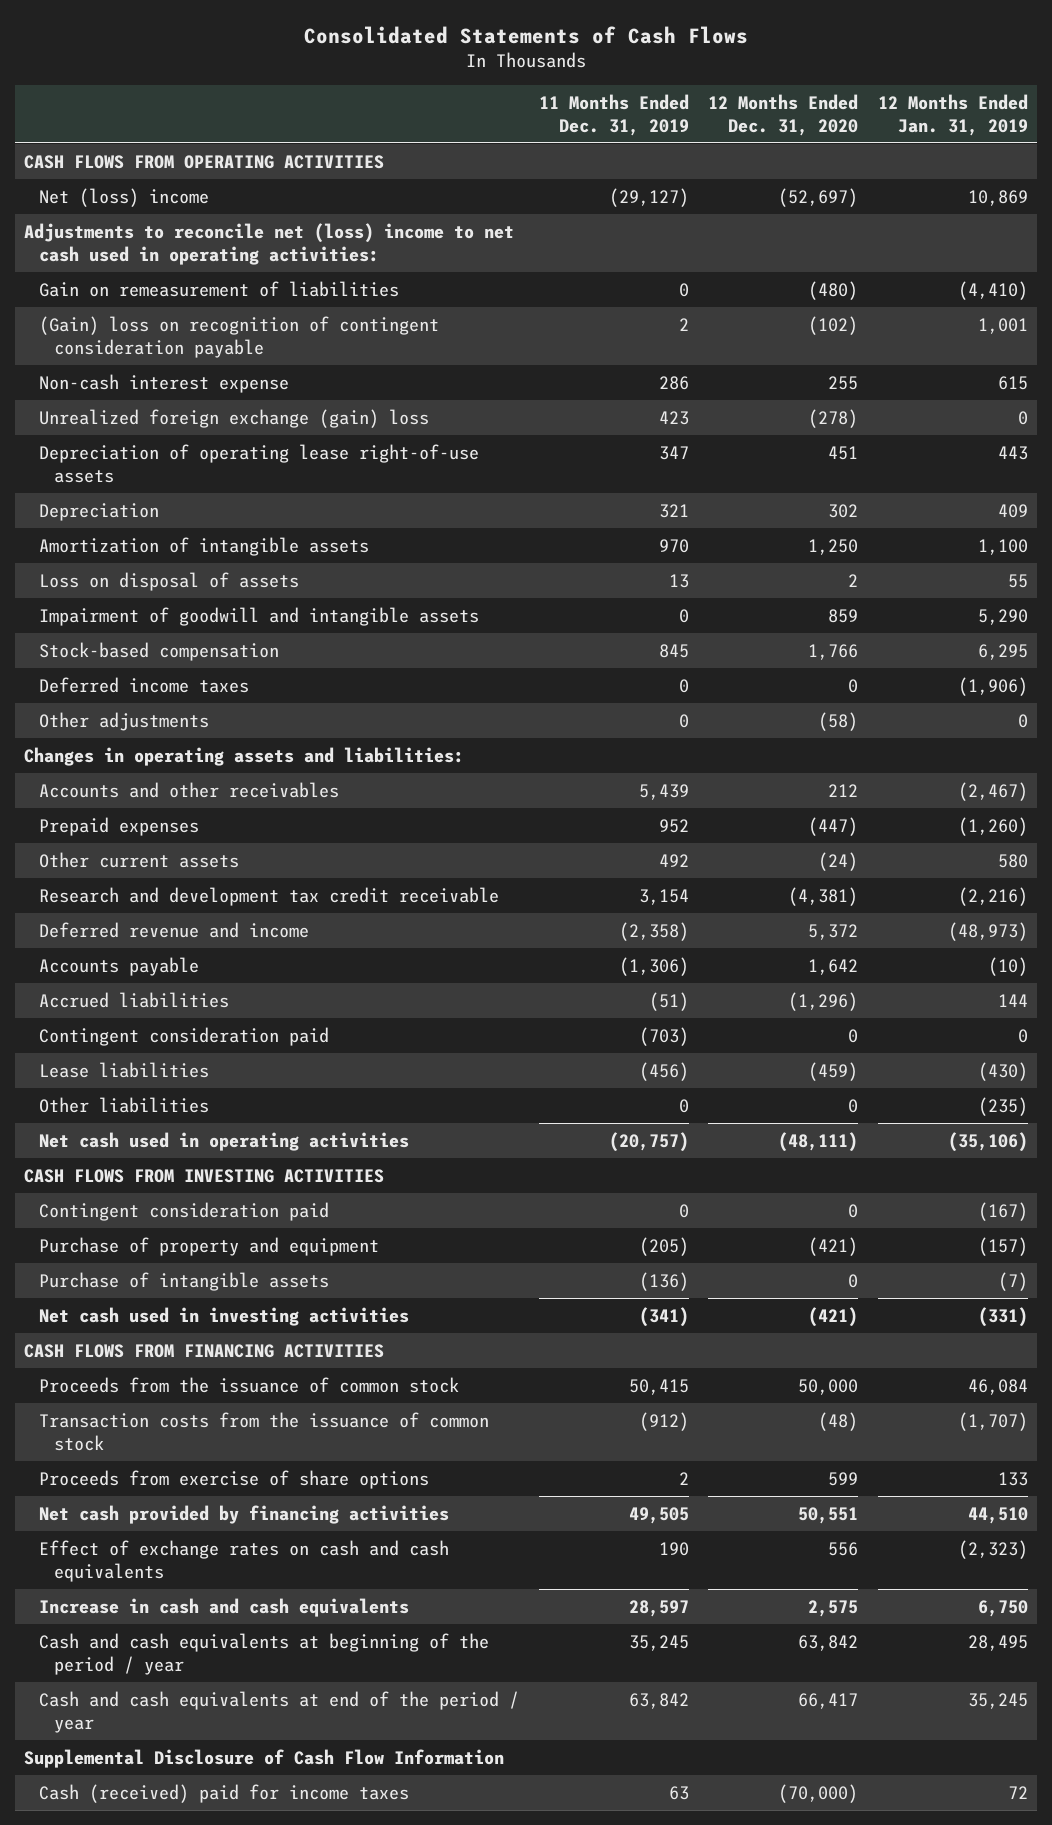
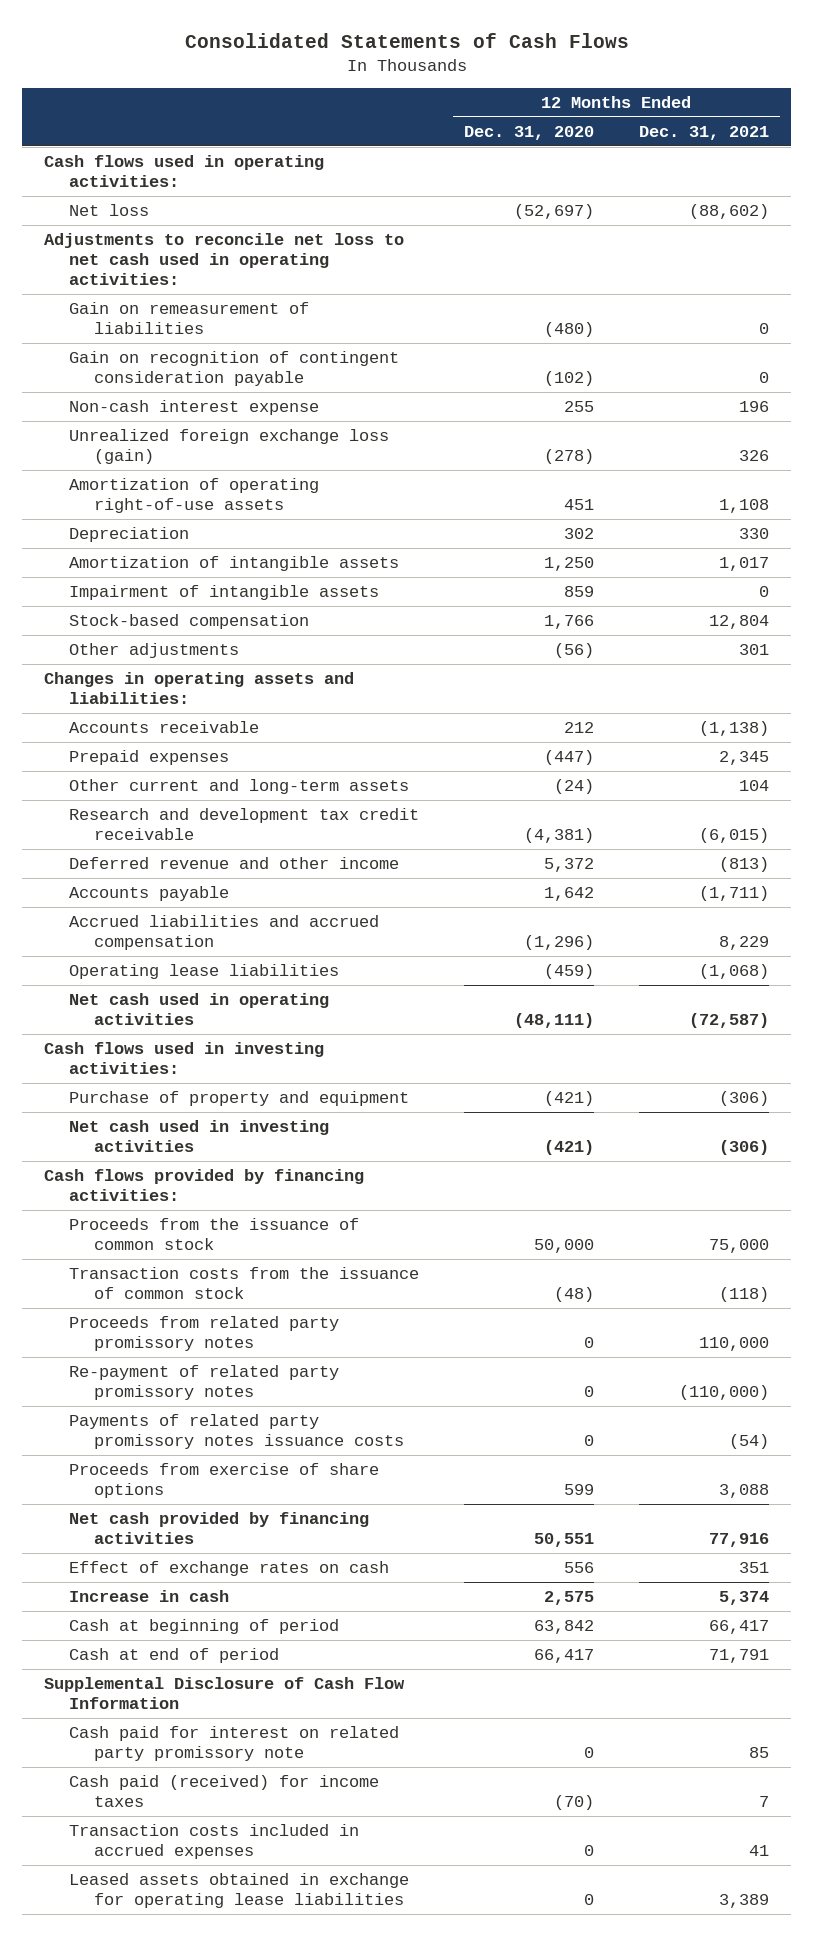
[538,93,689,136] 11 Months Ended Dec. 31, 2019 -> none
[877,93,1028,136] 12 Months Ended Jan. 31, 2019 -> none
none -> [638,125,769,140] Dec. 31, 2021
[24,154,385,169] CASH FLOWS FROM OPERATING ACTIVITIES -> [44,155,325,187] Cash flows used in operating activities:
[39,187,210,207] Net (loss) income -> [69,204,150,217] Net loss
[24,222,515,265] Adjustments to reconcile net (loss) income to net cash used in operating activities: -> [44,233,405,285] Adjustments to reconcile net loss to net cash used in operating activities:
[39,315,440,358] (Gain) loss on recognition of contingent consideration payable -> [69,351,400,386] Gain on recognition of contingent consideration payable
[39,408,430,428] Unrealized foreign exchange (gain) loss -> [69,429,390,464] Unrealized foreign exchange loss (gain)
[39,443,480,483] Depreciation of operating lease right-of-use assets -> [69,478,320,513] Amortization of operating right-of-use assets
[39,571,300,591] Loss on disposal of assets -> none
[39,606,480,626] Impairment of goodwill and intangible assets -> [69,585,380,601] Impairment of intangible assets
[39,676,250,693] Deferred income taxes -> none
[818,711,859,731] (58) -> [554,643,595,659] (56)
[39,781,340,798] Accounts and other receivables -> [69,721,260,734] Accounts receivable
[39,851,240,868] Other current assets -> [69,779,410,795] Other current and long-term assets
[39,921,310,938] Deferred revenue and income -> [69,857,400,870] Deferred revenue and other income
[39,1026,330,1046] Contingent consideration paid -> none
[39,1096,210,1113] Other liabilities -> none
[39,991,230,1008] Accrued liabilities -> [69,915,380,950] Accrued liabilities and accrued compensation
[39,1061,210,1078] Lease liabilities -> [69,964,340,980] Operating lease liabilities
[39,1201,330,1221] Contingent consideration paid -> none
[24,1168,385,1183] CASH FLOWS FROM INVESTING ACTIVITIES -> [44,1042,325,1074] Cash flows used in investing activities:
[39,1271,330,1291] Purchase of intangible assets -> none
[24,1343,385,1358] CASH FLOWS FROM FINANCING ACTIVITIES -> [44,1169,365,1201] Cash flows provided by financing activities:
none -> [69,1316,340,1351] Proceeds from related party promissory notes
none -> [69,1365,340,1400] Re-payment of related party promissory notes
none -> [69,1414,405,1449] Payments of related party promissory notes issuance costs
[39,1539,450,1582] Effect of exchange rates on cash and cash equivalents -> [69,1561,390,1577] Effect of exchange rates on cash
[39,1597,410,1617] Increase in cash and cash equivalents -> [69,1590,230,1603] Increase in cash
[39,1632,490,1675] Cash and cash equivalents at beginning of the period / year -> [69,1619,340,1635] Cash at beginning of period
[39,1690,520,1733] Cash and cash equivalents at end of the period / year -> [69,1648,280,1664] Cash at end of period
none -> [69,1726,400,1761] Cash paid for interest on related party promissory note
[39,1783,410,1803] Cash (received) paid for income taxes -> [69,1775,380,1807] Cash paid (received) for income taxes
[778,1783,859,1803] (70,000) -> [554,1794,595,1810] (70)
none -> [69,1824,360,1859] Transaction costs included in accrued expenses
none -> [69,1873,410,1908] Leased assets obtained in exchange for operating lease liabilities

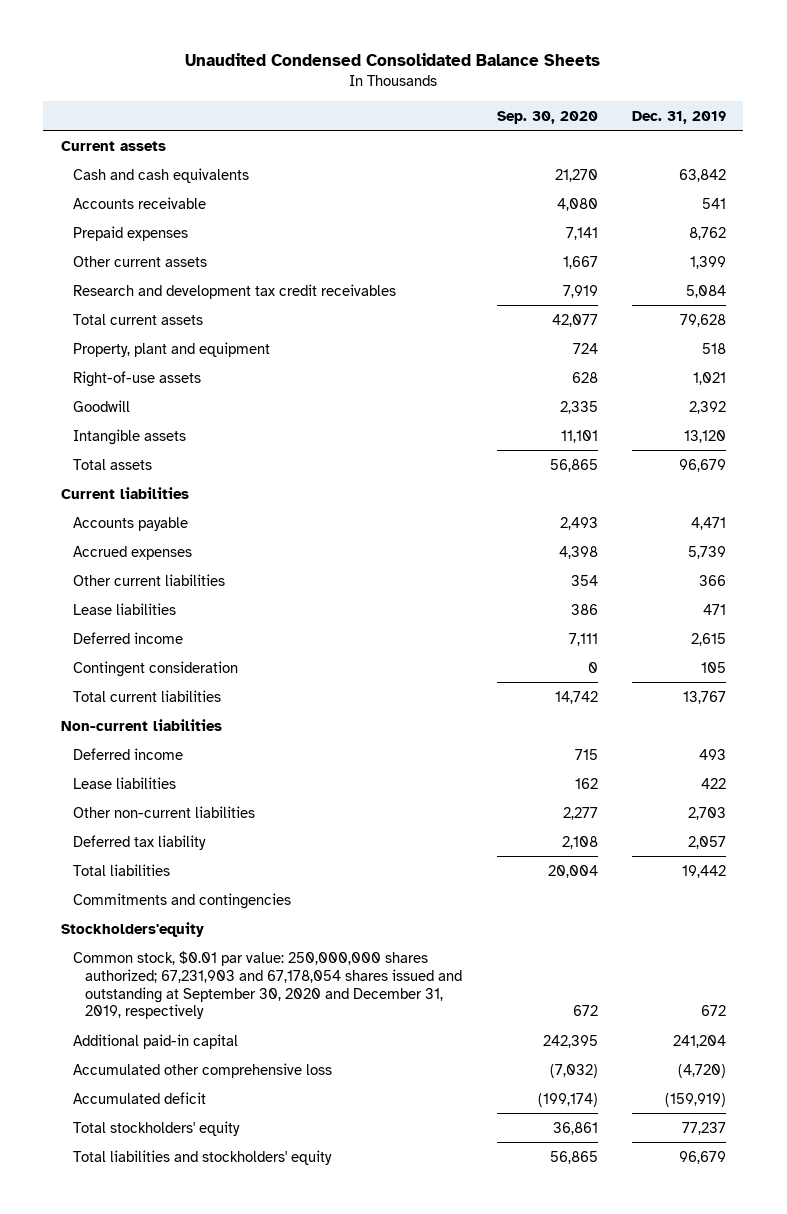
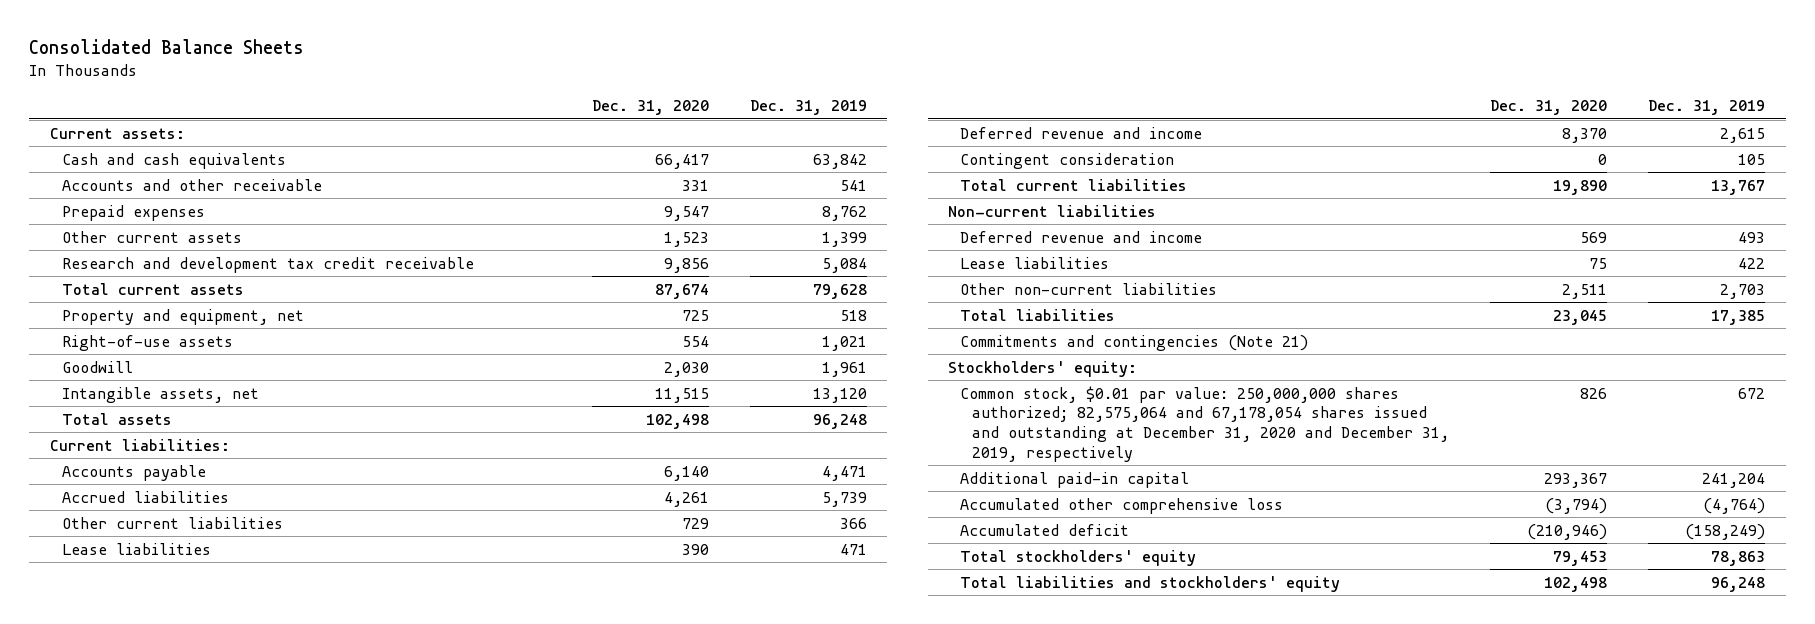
[185,53,601,67] Unaudited Condensed Consolidated Balance Sheets -> [29,39,305,55] Consolidated Balance Sheets
[496,110,598,124] Sep. 30, 2020 -> none
none -> [591,100,709,116] Dec. 31, 2020
[60,140,166,151] Current assets -> [49,127,185,139] Current assets:
[72,196,206,209] Accounts receivable -> [61,178,322,191] Accounts and other receivable
[72,283,396,299] Research and development tax credit receivables -> [61,256,474,273] Research and development tax credit receivable
[72,341,270,357] Property, plant and equipment -> [61,308,304,325] Property and equipment, net
[689,400,727,414] 2,392 -> [821,361,867,377] 1,961
[72,428,186,445] Intangible assets -> [61,386,259,403] Intangible assets, net
[679,458,727,472] 96,679 -> [812,413,867,429] 96,248
[60,486,189,499] Current liabilities -> [49,438,230,451] Current liabilities:
[72,545,192,560] Accrued expenses -> [61,490,229,503] Accrued liabilities
[72,631,183,644] Deferred income -> [960,126,1203,139] Deferred revenue and income
[72,747,183,760] Deferred income -> [960,230,1203,243] Deferred revenue and income
[72,834,206,850] Deferred tax liability -> none
[682,864,727,878] 19,442 -> [1711,309,1766,325] 17,385
[72,892,291,909] Commitments and contingencies -> [960,334,1309,351] Commitments and contingencies (Note 21)
[60,921,204,937] Stockholders'equity -> [948,360,1138,377] Stockholders' equity:
[72,950,463,1020] Common stock, $0.01 par value: 250,000,000 shares authorized; 67,231,903 and 67,178,054 shares issued and outstanding at September 30, 2020 and December 31, 2019, respectively -> [960,385,1450,462] Common stock, $0.01 par value: 250,000,000 shares authorized; 82,575,064 and 67,178,054 shares issued and outstanding at December 31, 2020 and December 31, 2019, respectively
[678,1063,727,1078] (4,720) -> [1703,497,1766,514] (4,764)
[665,1092,727,1107] (159,919) -> [1685,523,1766,540] (158,249)
[682,1121,727,1135] 77,237 -> [1711,550,1766,566] 78,863
[679,1150,727,1164] 96,679 -> [1711,576,1766,592] 96,248

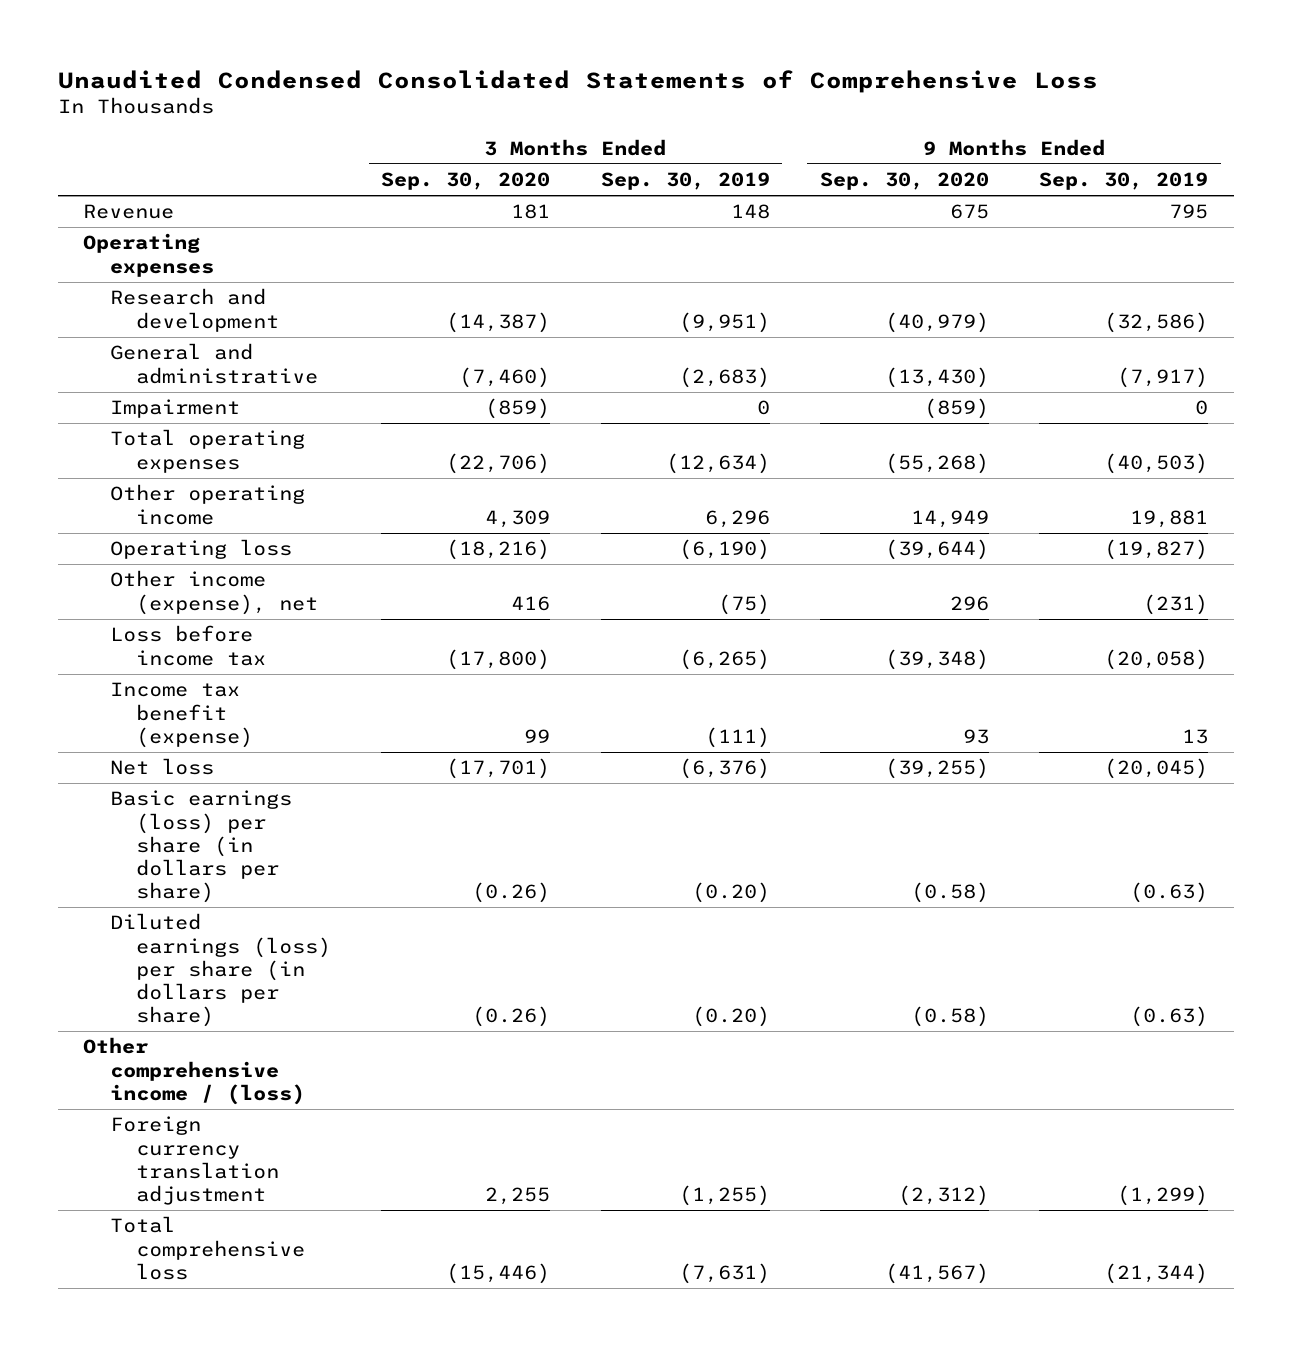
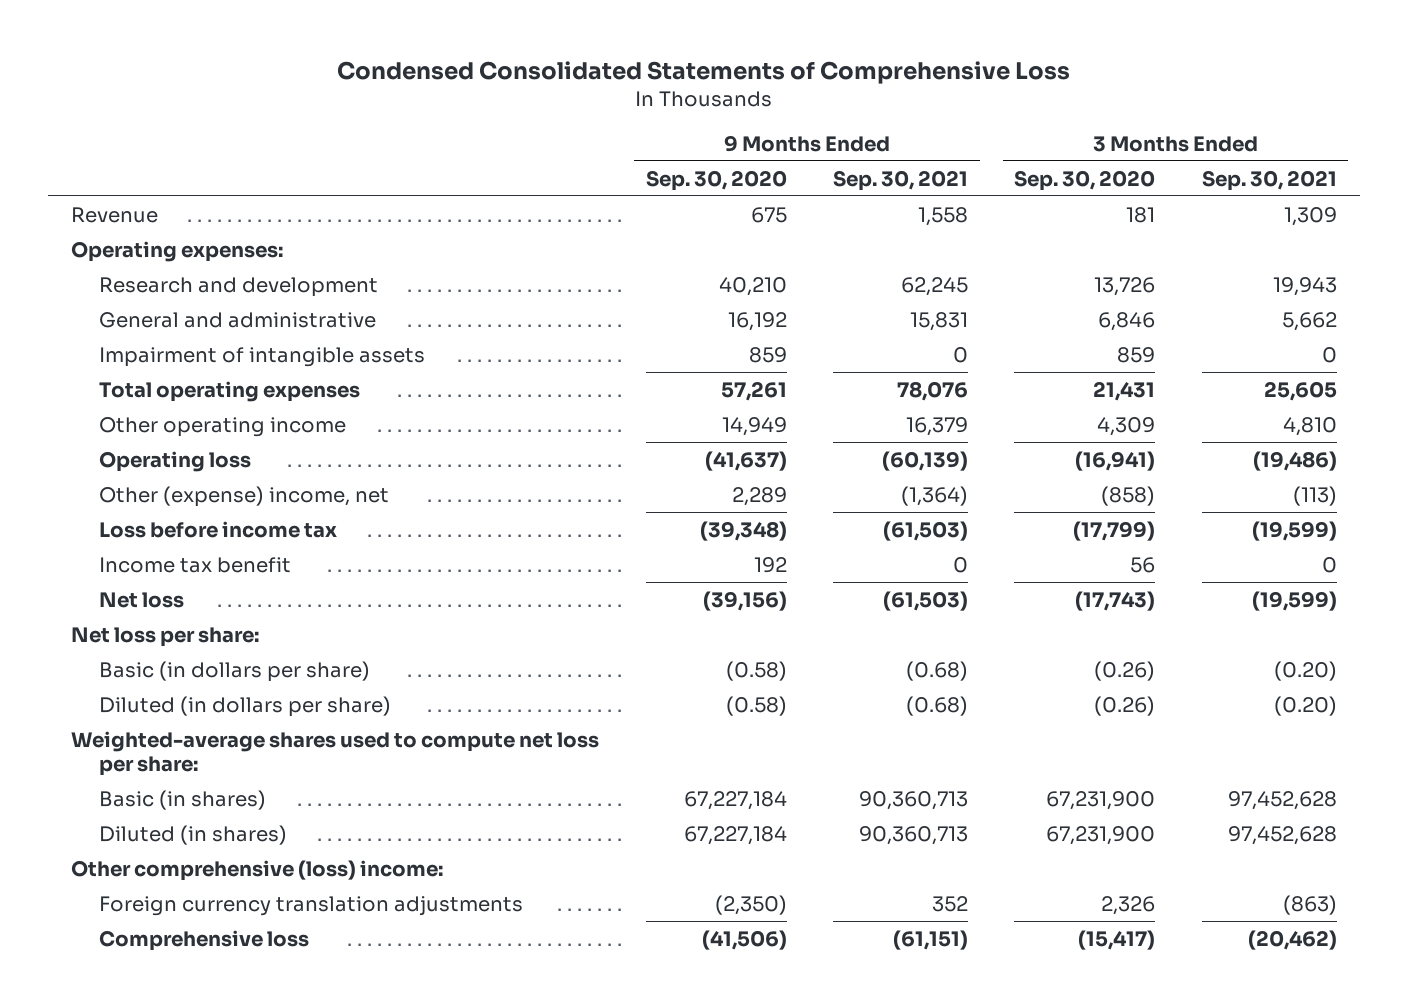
[58,69,1099,93] Unaudited Condensed Consolidated Statements of Comprehensive Loss -> [336,61,1070,85] Condensed Consolidated Statements of Comprehensive Loss
[600,172,770,191] Sep. 30, 2019 -> none
[1039,172,1209,191] Sep. 30, 2019 -> none
none -> [832,169,968,191] Sep. 30, 2021
none -> [1201,169,1337,191] Sep. 30, 2021
[83,233,214,277] Operating expenses -> [71,240,284,262] Operating expenses:
[446,311,551,333] (14,387) -> [1094,276,1156,296] 13,726
[885,311,990,333] (40,979) -> [718,276,787,296] 40,210
[459,366,551,388] (7,460) -> [1098,311,1156,331] 6,846
[885,366,990,388] (13,430) -> [727,311,787,331] 16,192
[109,399,240,419] Impairment -> [99,346,426,367] Impairment of intangible assets
[485,398,551,420] (859) -> [1117,346,1156,363] 859
[924,398,990,420] (859) -> [748,346,787,363] 859
[446,452,551,474] (22,706) -> [1093,380,1156,401] 21,431
[885,452,990,474] (55,268) -> [720,380,787,401] 57,261
[446,539,551,561] (18,216) -> [1075,450,1156,471] (16,941)
[885,539,990,561] (39,644) -> [704,450,787,471] (41,637)
[109,570,318,615] Other income (expense), net -> [99,485,390,507] Other (expense) income, net
[511,595,551,611] 416 -> [1101,485,1156,506] (858)
[950,595,990,611] 296 -> [731,486,787,506] 2,289
[446,648,551,670] (17,800) -> [1073,520,1156,541] (17,799)
[109,682,253,748] Income tax benefit (expense) -> [99,556,292,573] Income tax benefit
[524,728,551,743] 99 -> [1130,556,1156,573] 56
[963,728,990,744] 93 -> [753,556,787,573] 192
[446,758,551,780] (17,701) -> [1075,590,1156,611] (17,743)
[885,758,990,780] (39,255) -> [702,590,787,611] (39,156)
none -> [71,626,260,647] Net loss per share:
[109,790,292,904] Basic earnings (loss) per share (in dollars per share) -> [99,660,371,682] Basic (in dollars per share)
[109,913,331,1028] Diluted earnings (loss) per share (in dollars per share) -> [99,695,392,717] Diluted (in dollars per share)
none -> [71,730,600,776] Weighted-average shares used to compute net loss per share:
none -> [99,789,267,810] Basic (in shares)
none -> [99,824,288,845] Diluted (in shares)
[83,1037,305,1105] Other comprehensive income / (loss) -> [71,859,444,881] Other comprehensive (loss) income:
[109,1116,279,1206] Foreign currency translation adjustment -> [99,895,524,916] Foreign currency translation adjustments
[485,1187,551,1206] 2,255 -> [1101,895,1156,915] 2,326
[898,1185,990,1207] (2,312) -> [714,894,787,915] (2,350)
[109,1216,305,1280] Total comprehensive loss -> [99,929,310,951] Comprehensive loss
[446,1262,551,1284] (15,446) -> [1078,929,1156,950] (15,417)
[885,1262,990,1284] (41,567) -> [701,929,787,950] (41,506)

